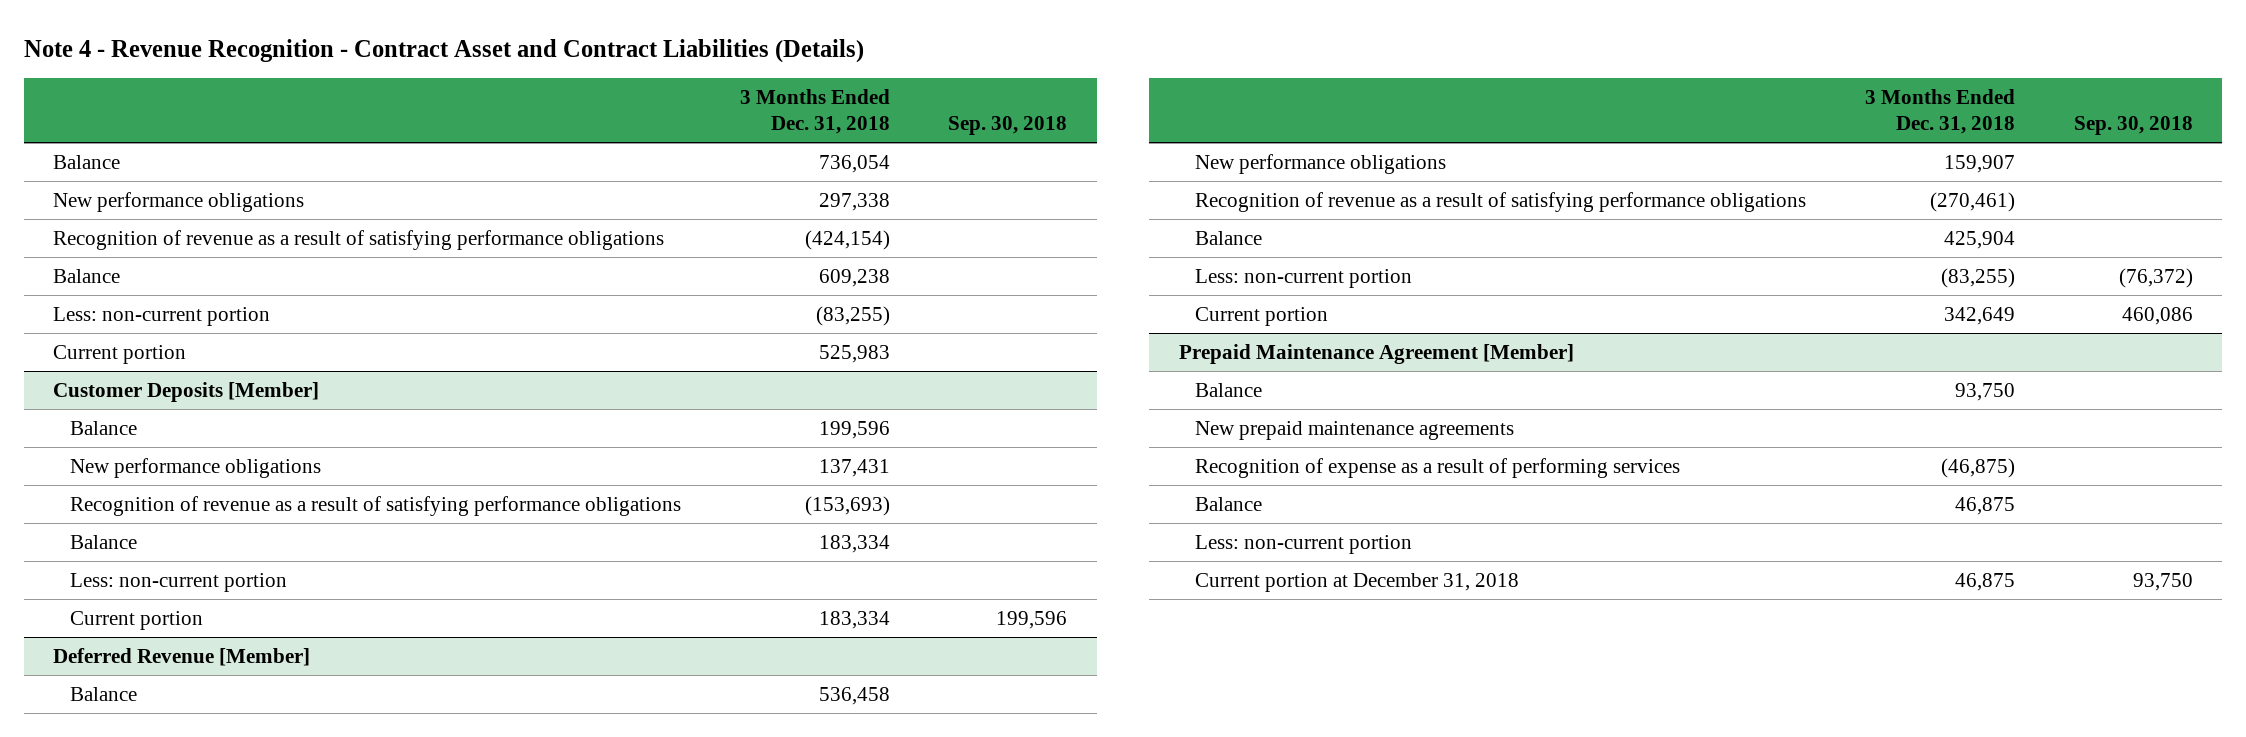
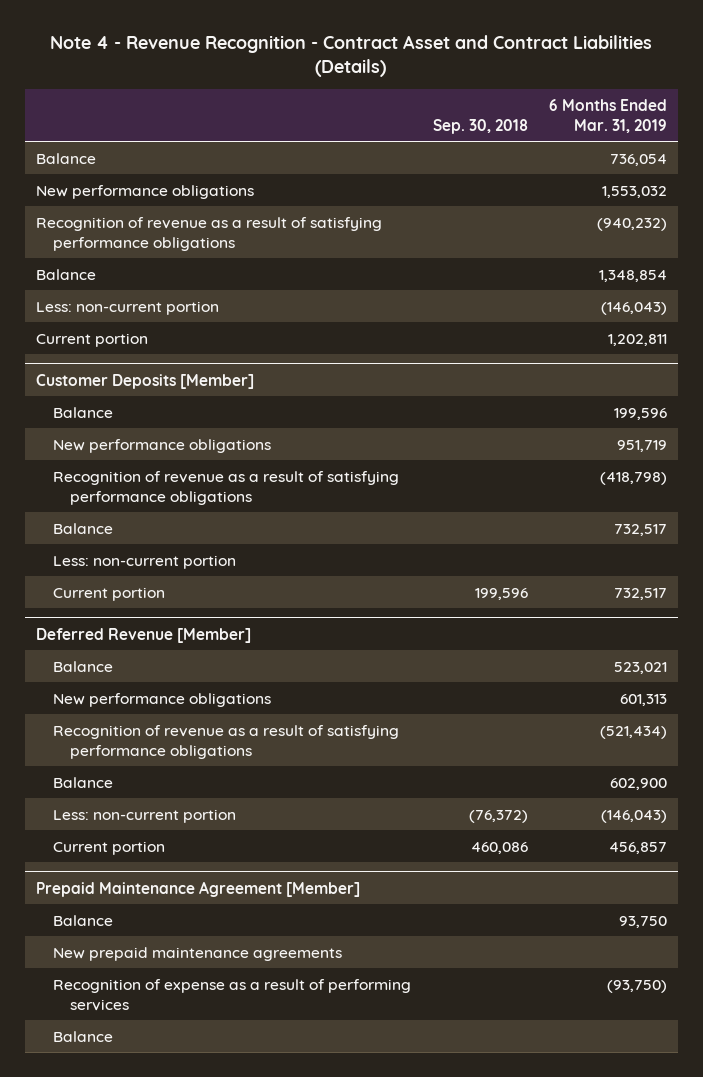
[739,88,890,135] 3 Months Ended Dec. 31, 2018 -> none
none -> [549,98,668,133] 6 Months Ended Mar. 31, 2019
[1195,534,1413,554] Less: non-current portion -> none
[1195,572,1520,592] Current portion at December 31, 2018 -> none

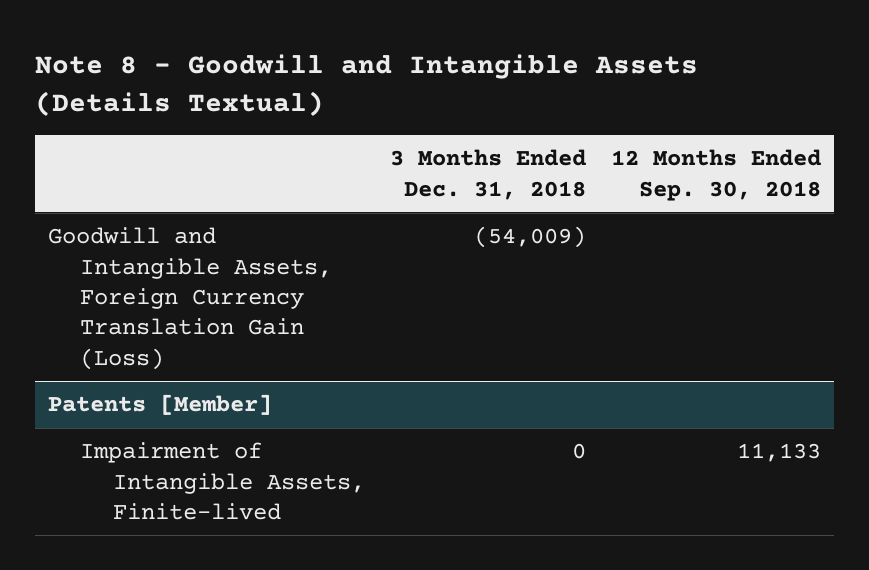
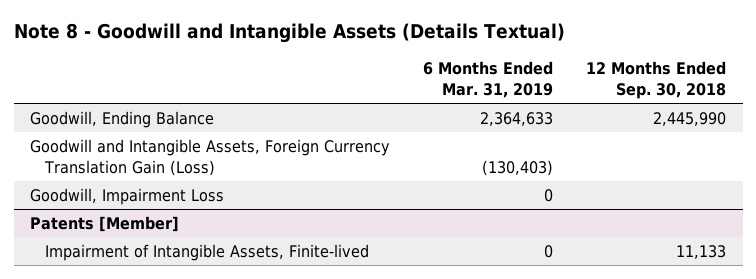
[389,149,586,200] 3 Months Ended Dec. 31, 2018 -> none
none -> [423,61,554,98] 6 Months Ended Mar. 31, 2019
none -> [30,110,215,128] Goodwill, Ending Balance
none -> [30,187,225,205] Goodwill, Impairment Loss

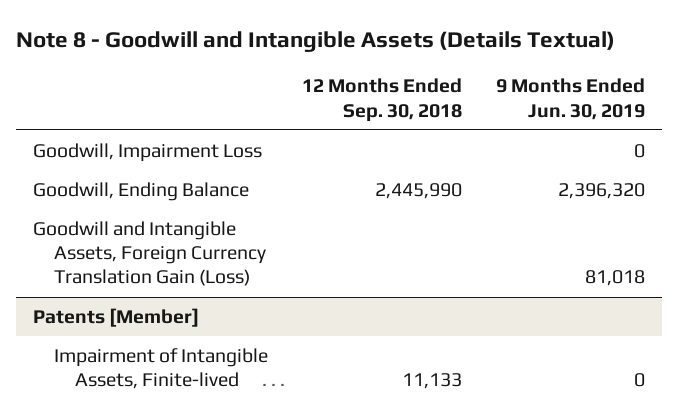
[423,61,554,98] 6 Months Ended Mar. 31, 2019 -> none
none -> [496,78,646,120] 9 Months Ended Jun. 30, 2019
[30,187,225,205] Goodwill, Impairment Loss -> [33,143,263,163] Goodwill, Impairment Loss

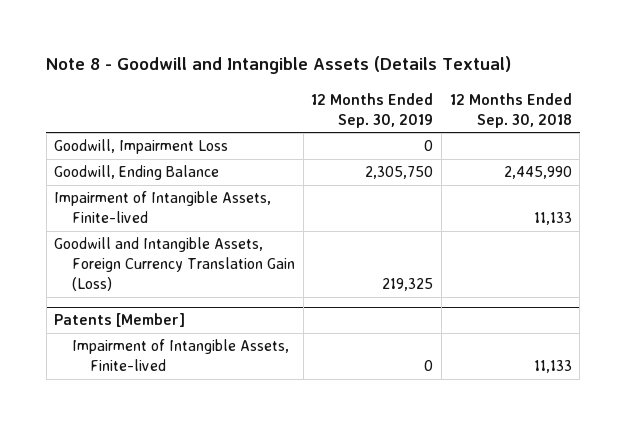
[496,78,646,120] 9 Months Ended Jun. 30, 2019 -> none
none -> [311,92,434,128] 12 Months Ended Sep. 30, 2019
none -> [54,191,272,224] Impairment of Intangible Assets, Finite-lived

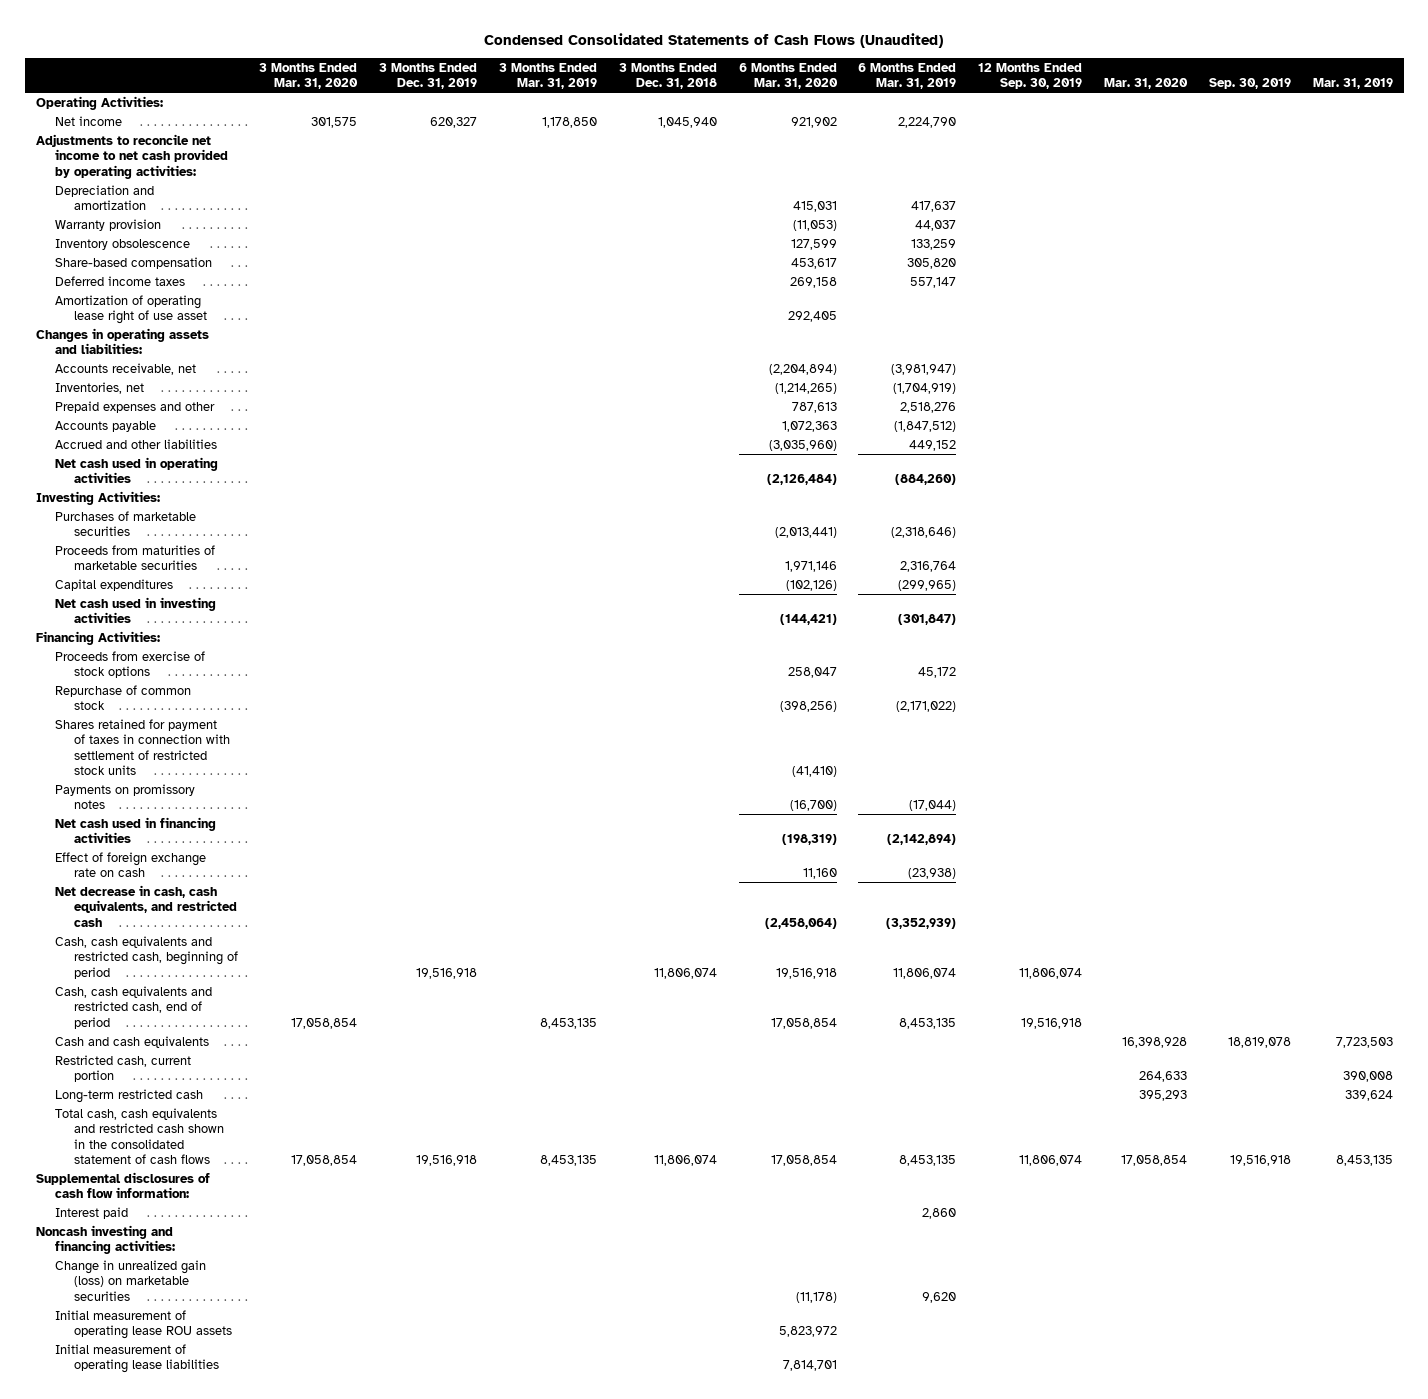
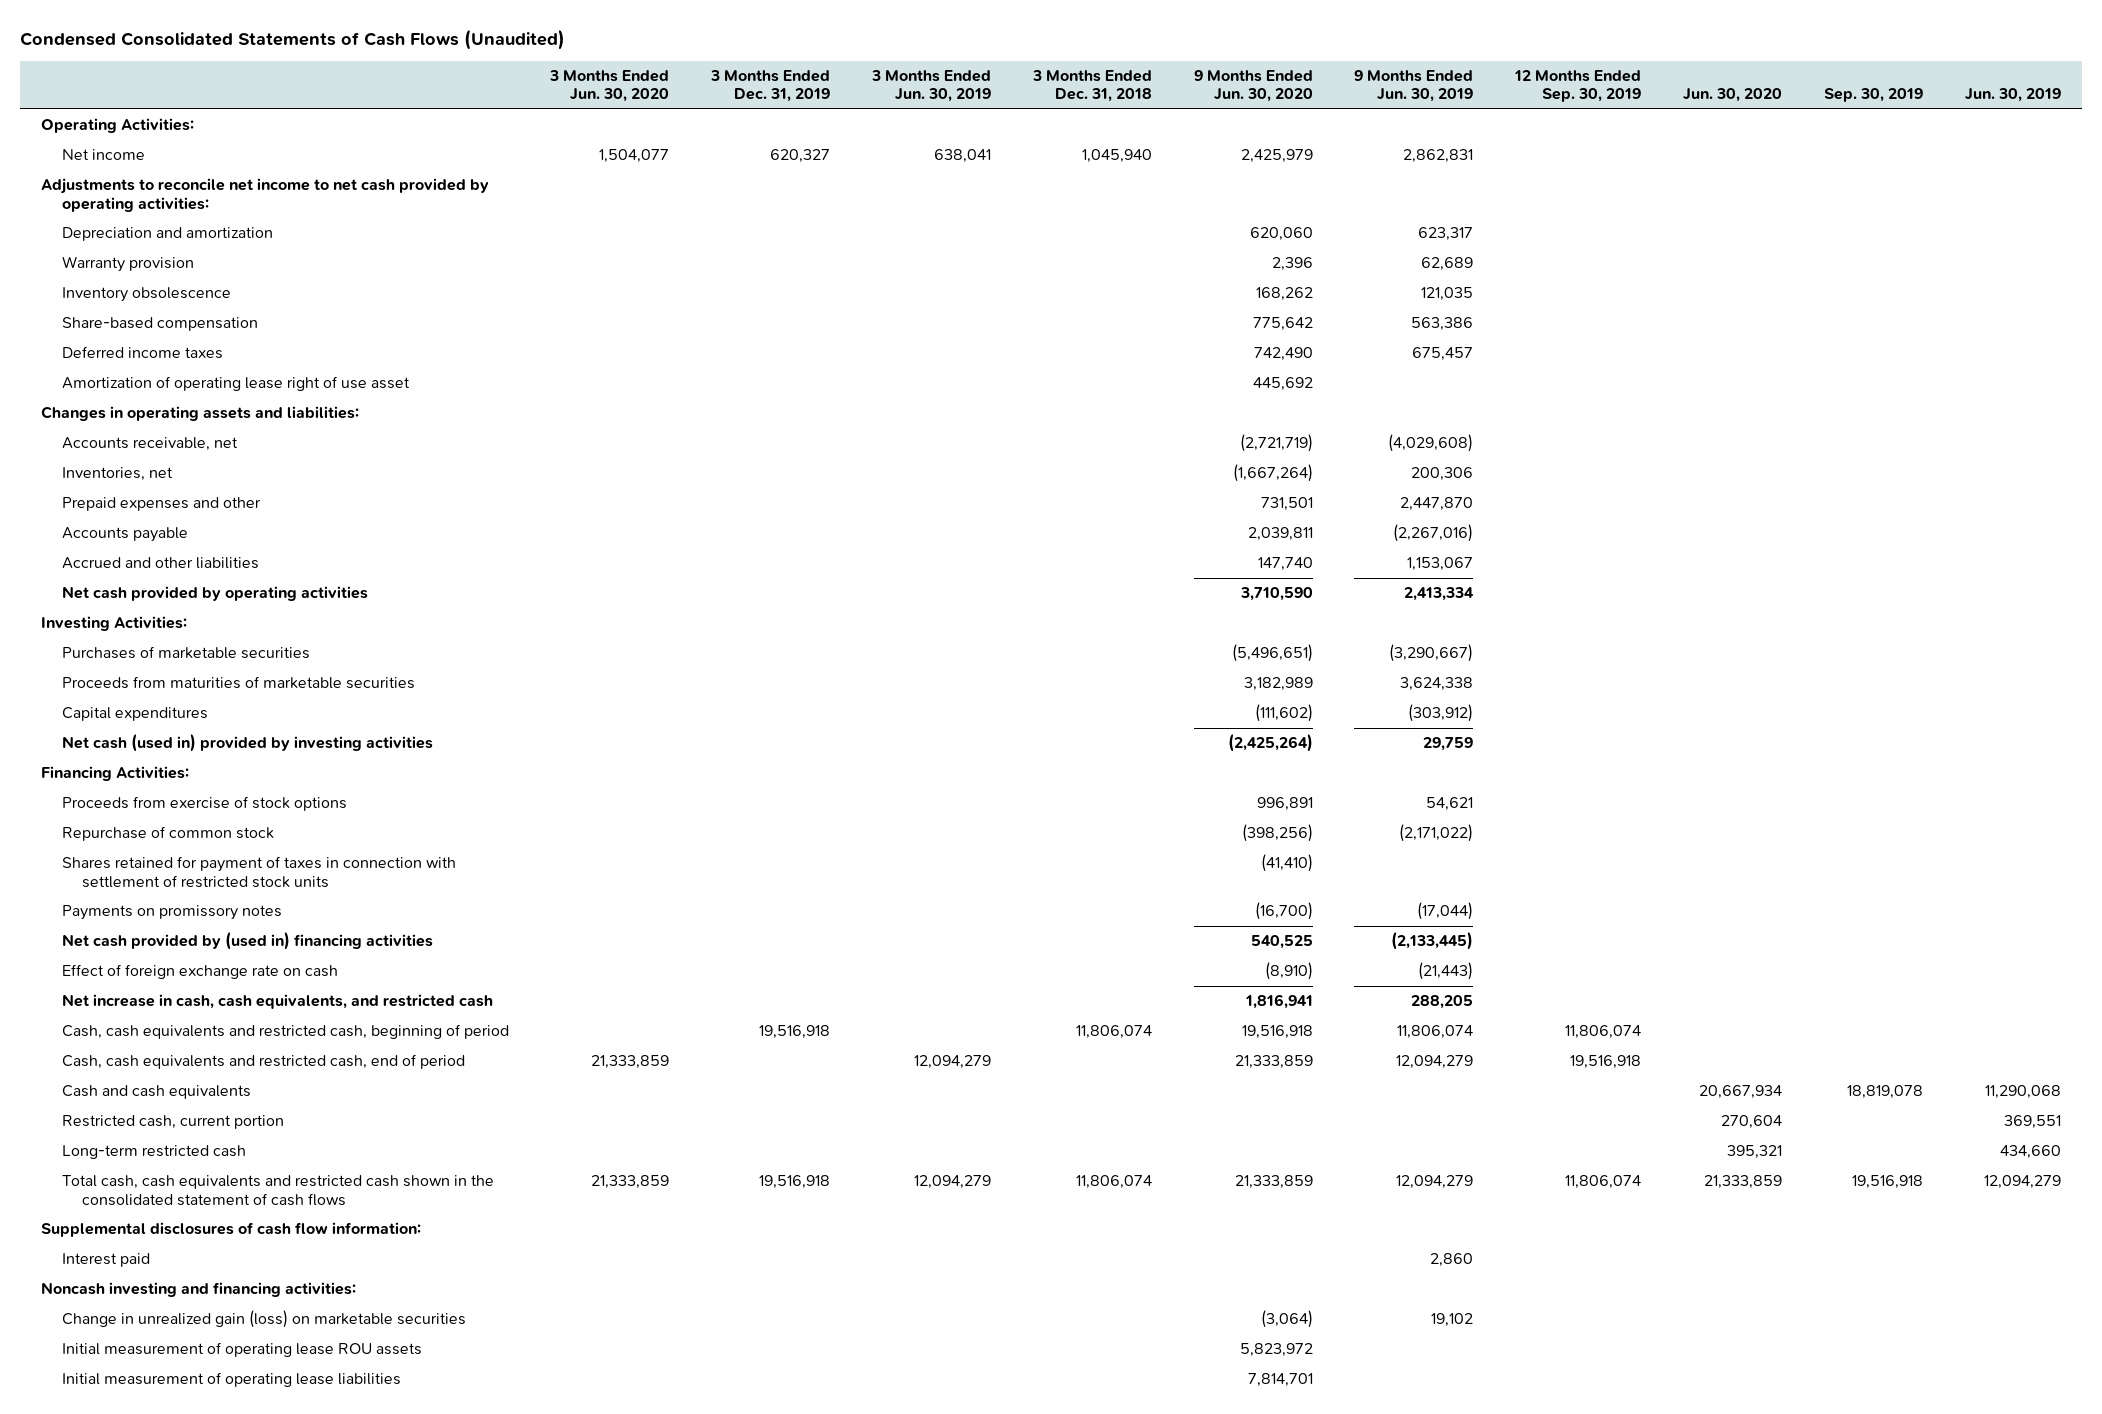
[259,62,359,90] 3 Months Ended Mar. 31, 2020 -> none
[498,62,597,90] 3 Months Ended Mar. 31, 2019 -> none
[738,62,838,90] 6 Months Ended Mar. 31, 2020 -> none
[858,62,957,90] 6 Months Ended Mar. 31, 2019 -> none
[1104,78,1189,90] Mar. 31, 2020 -> none
[1312,78,1393,90] Mar. 31, 2019 -> none
none -> [549,69,670,103] 3 Months Ended Jun. 30, 2020
none -> [871,69,992,103] 3 Months Ended Jun. 30, 2019
none -> [1193,69,1313,103] 9 Months Ended Jun. 30, 2020
none -> [1354,69,1474,103] 9 Months Ended Jun. 30, 2019
none -> [1683,88,1783,103] Jun. 30, 2020
none -> [1964,88,2061,103] Jun. 30, 2019
[54,456,218,484] Net cash used in operating activities -> [61,586,368,602] Net cash provided by operating activities
[54,596,216,624] Net cash used in investing activities -> [61,734,433,753] Net cash (used in) provided by investing activities
[54,816,216,844] Net cash used in financing activities -> [61,932,433,951] Net cash provided by (used in) financing activities
[54,884,237,927] Net decrease in cash, cash equivalents, and restricted cash -> [61,994,493,1010] Net increase in cash, cash equivalents, and restricted cash

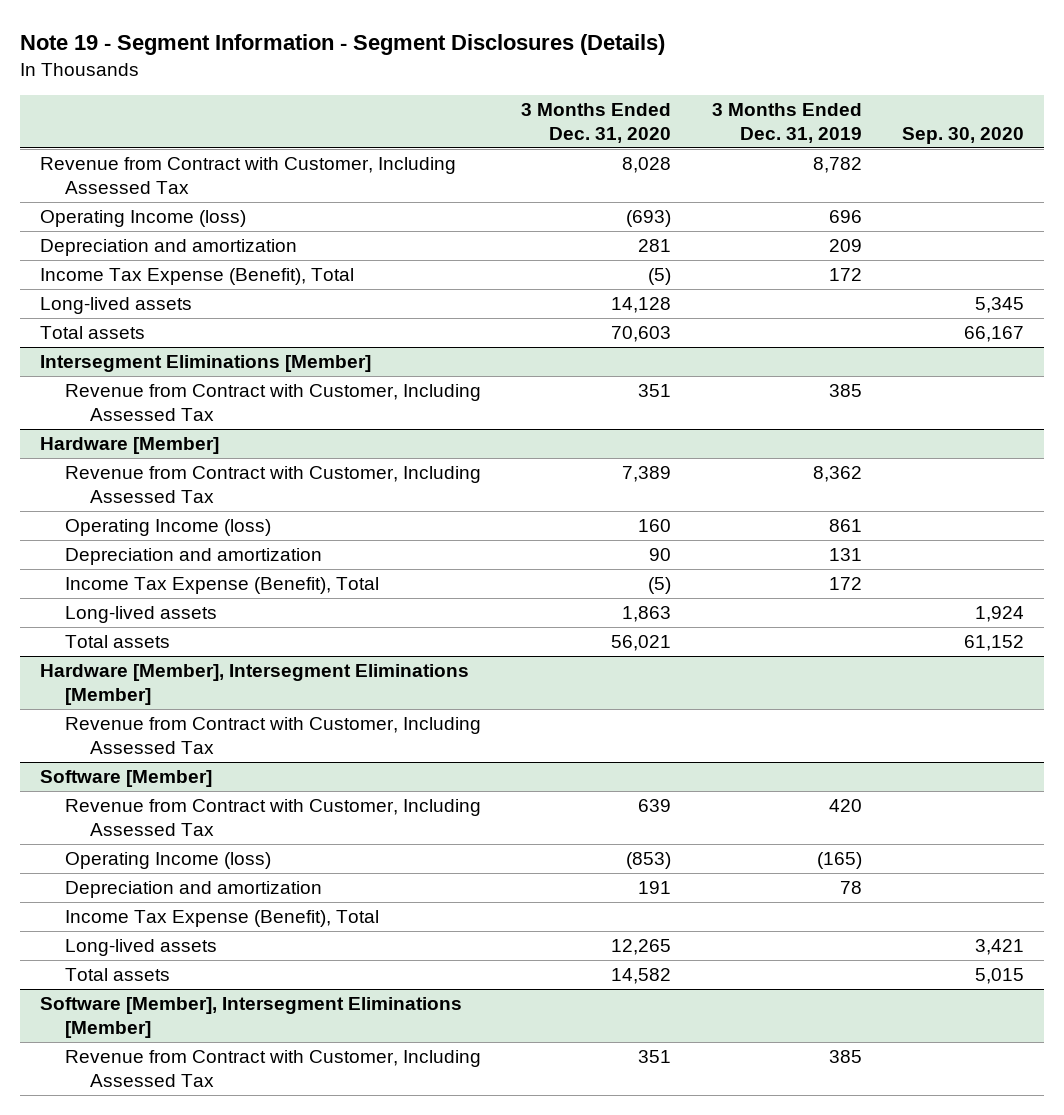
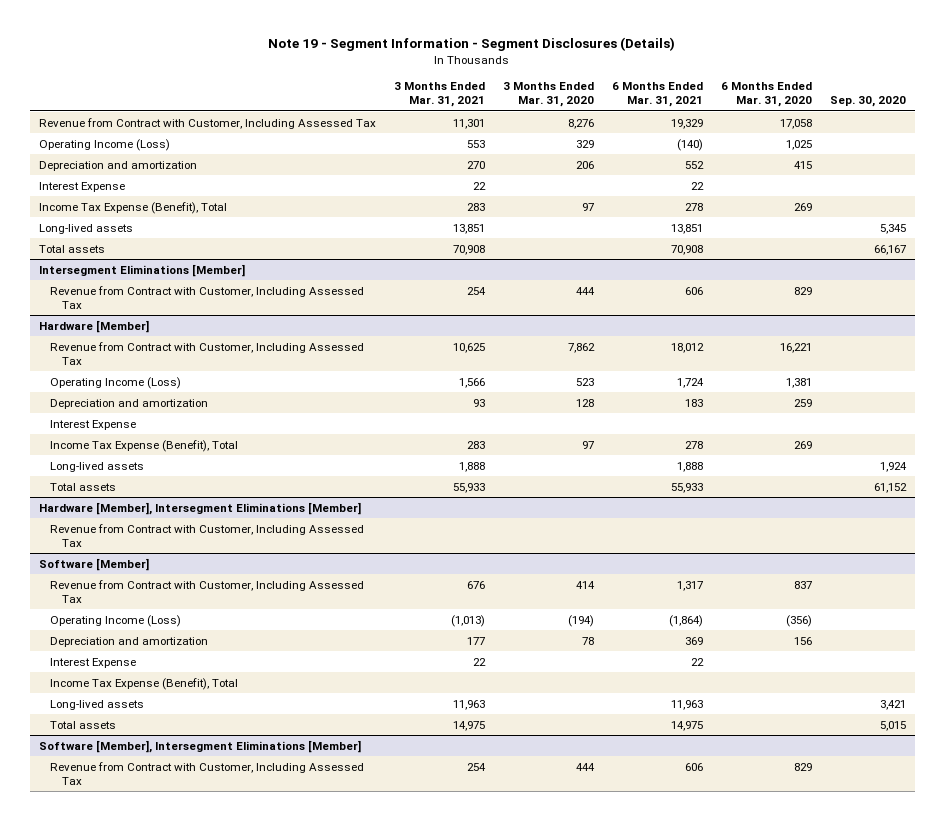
[521,102,672,143] 3 Months Ended Dec. 31, 2020 -> none
[711,102,862,143] 3 Months Ended Dec. 31, 2019 -> none
none -> [393,82,485,108] 3 Months Ended Mar. 31, 2021
none -> [502,82,594,108] 3 Months Ended Mar. 31, 2020
none -> [611,82,703,108] 6 Months Ended Mar. 31, 2021
none -> [720,82,812,108] 6 Months Ended Mar. 31, 2020
[40,210,247,228] Operating Income (loss) -> [38,138,170,151] Operating Income (Loss)
none -> [38,181,125,192] Interest Expense
[65,519,272,537] Operating Income (loss) -> [50,376,182,389] Operating Income (Loss)
none -> [50,419,137,430] Interest Expense
[65,852,272,870] Operating Income (loss) -> [50,614,182,627] Operating Income (Loss)
none -> [50,657,137,668] Interest Expense

